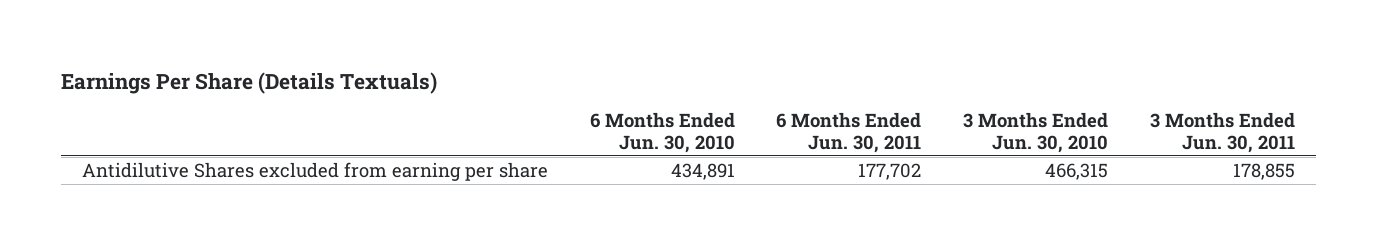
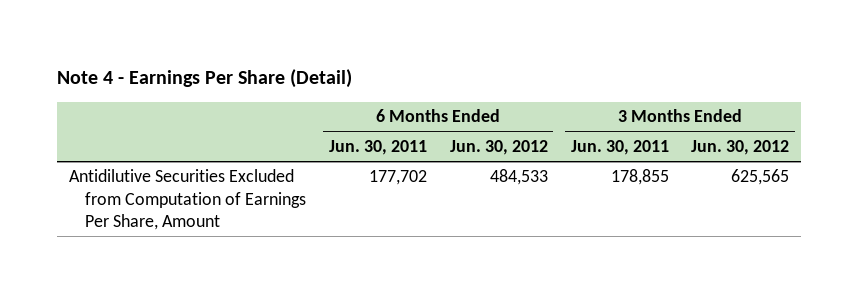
[60,72,437,95] Earnings Per Share (Details Textuals) -> [57,69,353,89] Note 4 - Earnings Per Share (Detail)
[589,112,735,153] 6 Months Ended Jun. 30, 2010 -> none
[963,112,1109,153] 3 Months Ended Jun. 30, 2010 -> none
none -> [449,140,548,156] Jun. 30, 2012
none -> [691,140,790,156] Jun. 30, 2012
[81,161,548,181] Antidilutive Shares excluded from earning per share -> [68,169,306,231] Antidilutive Securities Excluded from Computation of Earnings Per Share, Amount

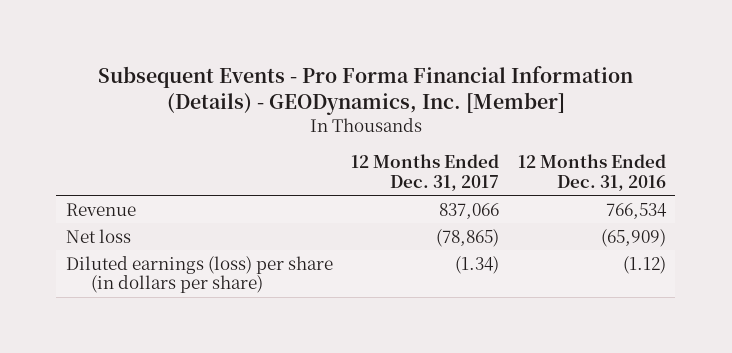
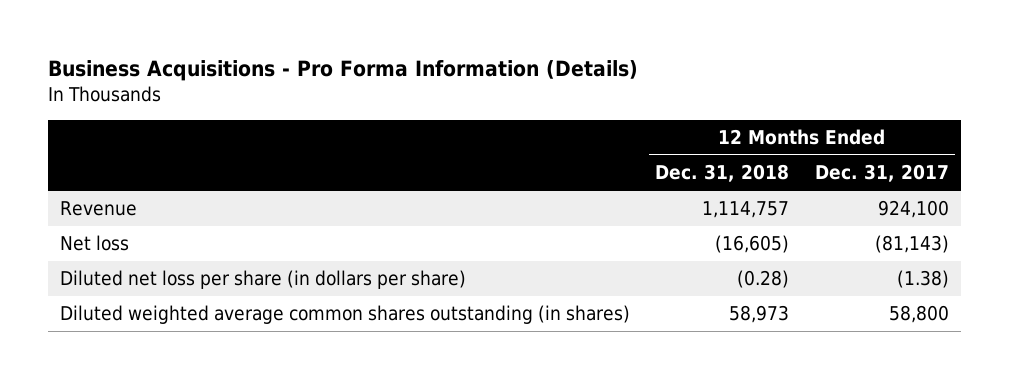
[97,65,633,115] Subsequent Events - Pro Forma Financial Information (Details) - GEODynamics, Inc. [Member] -> [47,60,638,82] Business Acquisitions - Pro Forma Information (Details)
[517,154,666,191] 12 Months Ended Dec. 31, 2016 -> none
none -> [655,164,790,183] Dec. 31, 2018
[439,202,500,219] 837,066 -> [877,200,949,219] 924,100
[436,228,500,247] (78,865) -> [874,235,949,254] (81,143)
[65,255,333,294] Diluted earnings (loss) per share (in dollars per share) -> [60,270,467,290] Diluted net loss per share (in dollars per share)
[455,255,500,274] (1.34) -> [896,270,949,289] (1.38)
none -> [60,305,631,325] Diluted weighted average common shares outstanding (in shares)

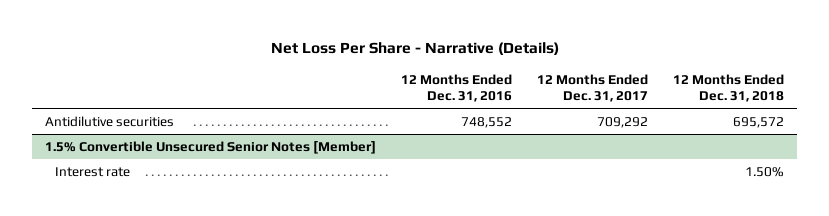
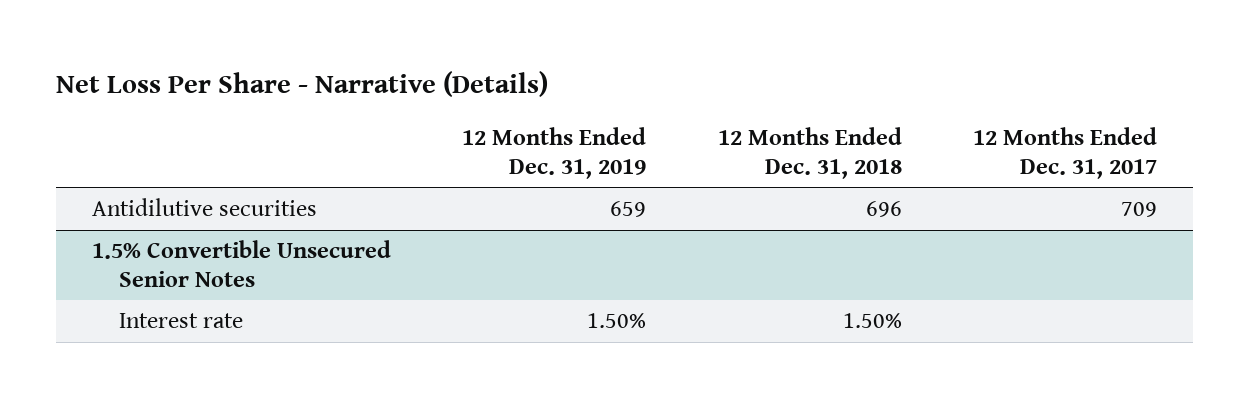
[400,73,512,103] 12 Months Ended Dec. 31, 2016 -> none
none -> [462,127,647,180] 12 Months Ended Dec. 31, 2019
[597,116,649,128] 709,292 -> [1121,202,1158,218] 709
[733,116,785,128] 695,572 -> [865,201,902,218] 696
[44,140,376,154] 1.5% Convertible Unsecured Senior Notes [Member] -> [91,240,391,288] 1.5% Convertible Unsecured Senior Notes

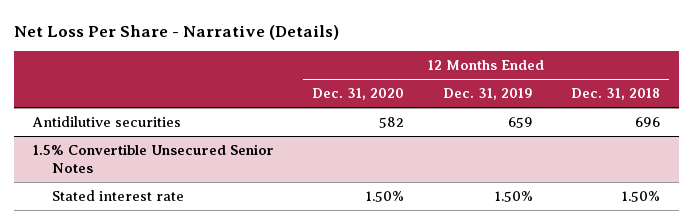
[973,127,1158,180] 12 Months Ended Dec. 31, 2017 -> none
none -> [312,88,405,101] Dec. 31, 2020
[118,313,243,329] Interest rate -> [52,190,185,202] Stated interest rate

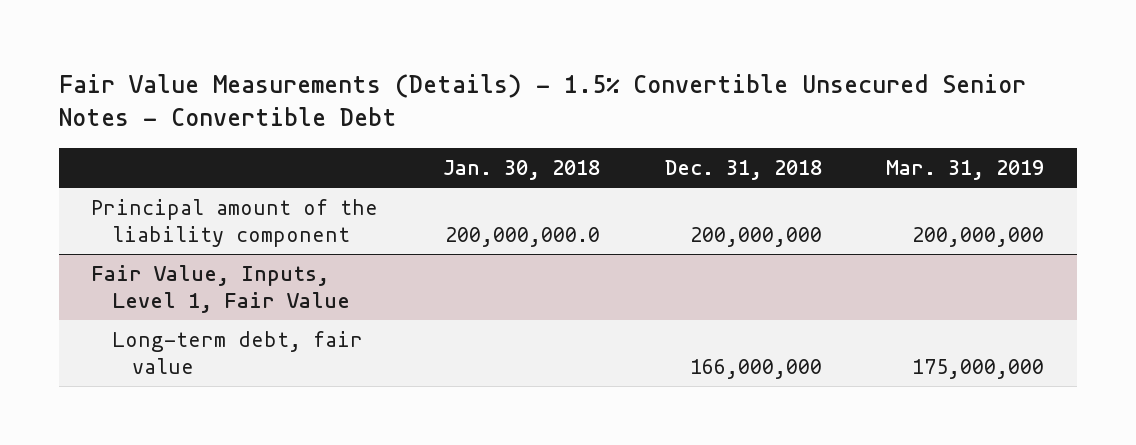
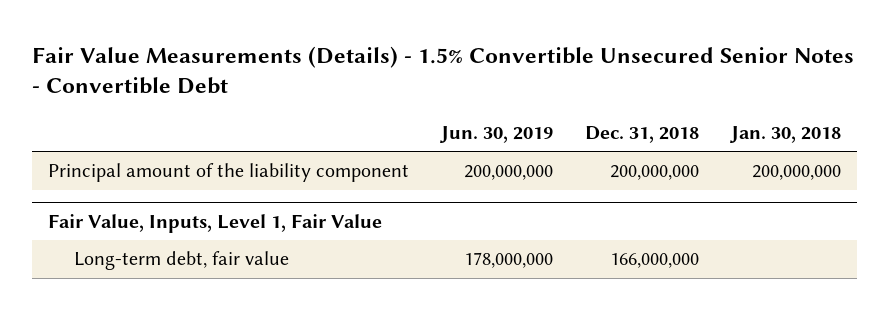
[886,160,1045,181] Mar. 31, 2019 -> none
none -> [438,125,553,143] Jun. 30, 2019
[444,226,600,247] 200,000,000.0 -> [752,165,842,181] 200,000,000

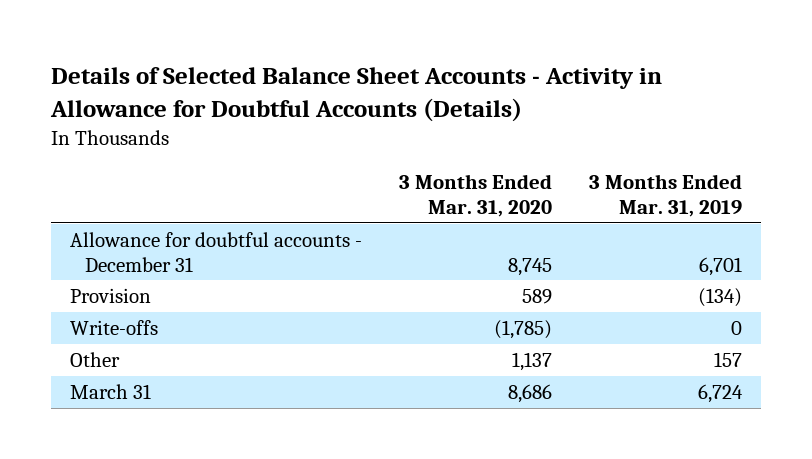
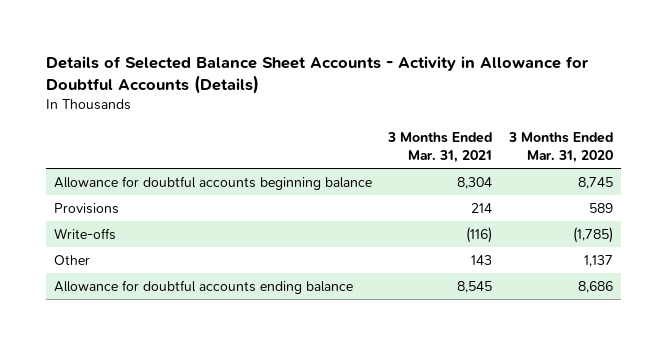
[589,174,743,218] 3 Months Ended Mar. 31, 2019 -> none
none -> [387,131,493,163] 3 Months Ended Mar. 31, 2021
[69,232,362,272] Allowance for doubtful accounts - December 31 -> [54,175,373,190] Allowance for doubtful accounts beginning balance
[69,288,151,304] Provision -> [54,202,120,214] Provisions
[69,384,151,400] March 31 -> [54,279,354,294] Allowance for doubtful accounts ending balance

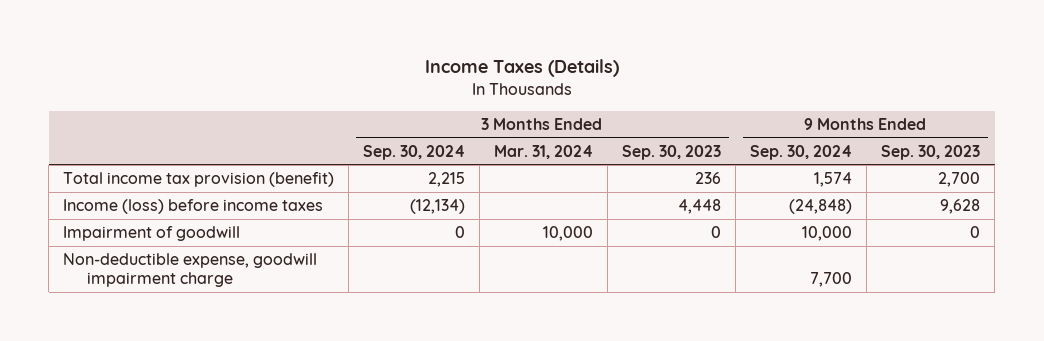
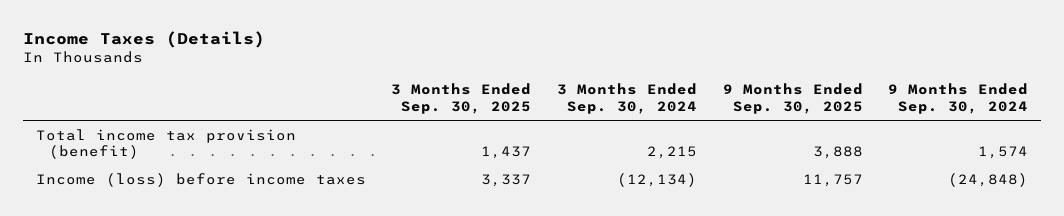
[494,144,594,159] Mar. 31, 2024 -> none
[622,144,722,160] Sep. 30, 2023 -> none
[881,144,981,160] Sep. 30, 2023 -> none
none -> [391,83,532,115] 3 Months Ended Sep. 30, 2025
none -> [722,83,863,115] 9 Months Ended Sep. 30, 2025
[63,226,241,242] Impairment of goodwill -> none
[63,253,318,288] Non-deductible expense, goodwill impairment charge -> none

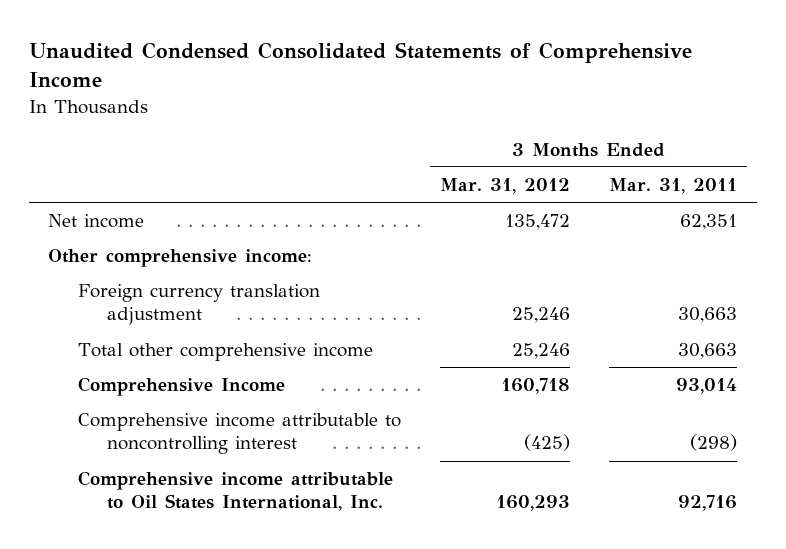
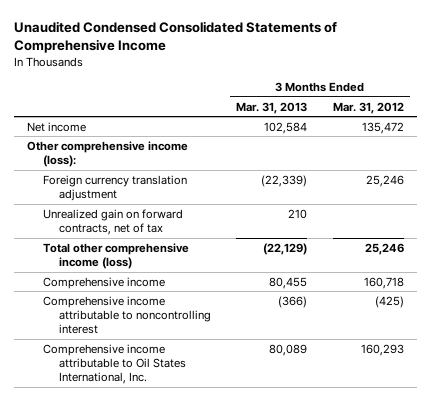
[609,178,738,195] Mar. 31, 2011 -> none
none -> [236,101,308,114] Mar. 31, 2013
[48,249,313,268] Other comprehensive income: -> [26,140,188,168] Other comprehensive income (loss):
none -> [42,208,183,236] Unrealized gain on forward contracts, net of tax
[77,343,373,362] Total other comprehensive income -> [42,242,189,270] Total other comprehensive income (loss)
[77,377,285,397] Comprehensive Income -> [42,276,165,289] Comprehensive income

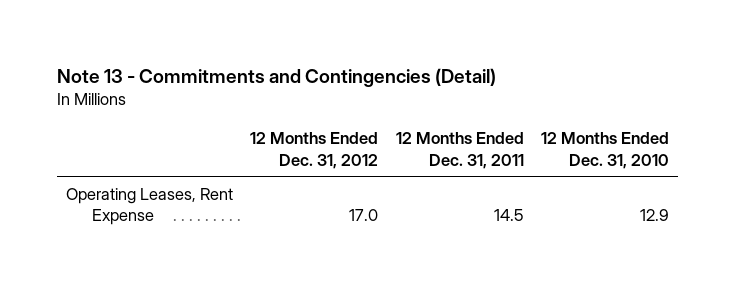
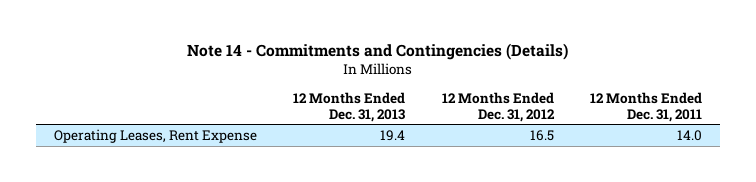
[57,67,497,87] Note 13 - Commitments and Contingencies (Detail) -> [187,43,569,61] Note 14 - Commitments and Contingencies (Details)
[540,132,669,169] 12 Months Ended Dec. 31, 2010 -> none
none -> [293,91,406,122] 12 Months Ended Dec. 31, 2013
[349,209,379,222] 17.0 -> [529,130,554,142] 16.5
[493,209,524,222] 14.5 -> [677,130,703,142] 14.0

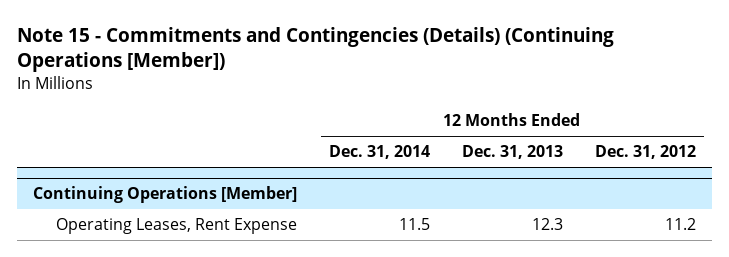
[187,43,569,61] Note 14 - Commitments and Contingencies (Details) -> [16,26,614,73] Note 15 - Commitments and Contingencies (Details) (Continuing Operations [Member])
[590,91,703,122] 12 Months Ended Dec. 31, 2011 -> none
none -> [329,145,431,160] Dec. 31, 2014
none -> [32,186,297,204] Continuing Operations [Member]
[380,130,406,142] 19.4 -> [531,218,563,231] 12.3
[529,130,554,142] 16.5 -> [664,218,696,231] 11.2

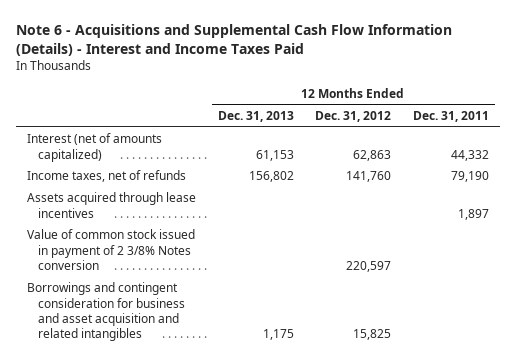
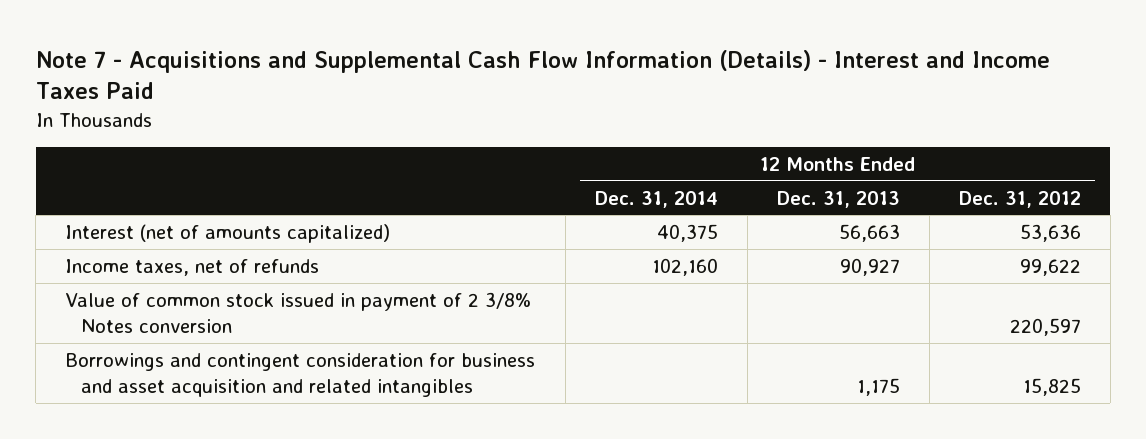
[15,23,452,56] Note 6 - Acquisitions and Supplemental Cash Flow Information (Details) - Interest and Income Taxes Paid -> [35,49,1050,100] Note 7 - Acquisitions and Supplemental Cash Flow Information (Details) - Interest and Income Taxes Paid
[413,111,490,123] Dec. 31, 2011 -> none
none -> [594,190,718,208] Dec. 31, 2014
[26,192,196,218] Assets acquired through lease incentives -> none
[255,149,294,161] 61,153 -> [838,223,900,242] 56,663
[353,149,392,161] 62,863 -> [1019,223,1081,242] 53,636
[248,171,294,183] 156,802 -> [839,257,900,276] 90,927
[346,171,392,183] 141,760 -> [1019,258,1081,276] 99,622

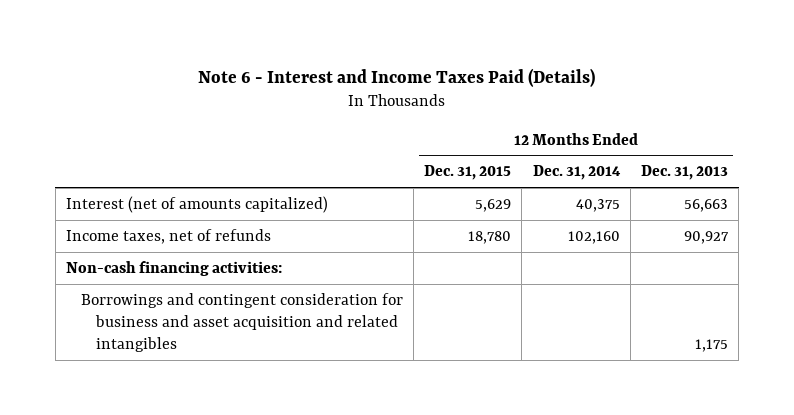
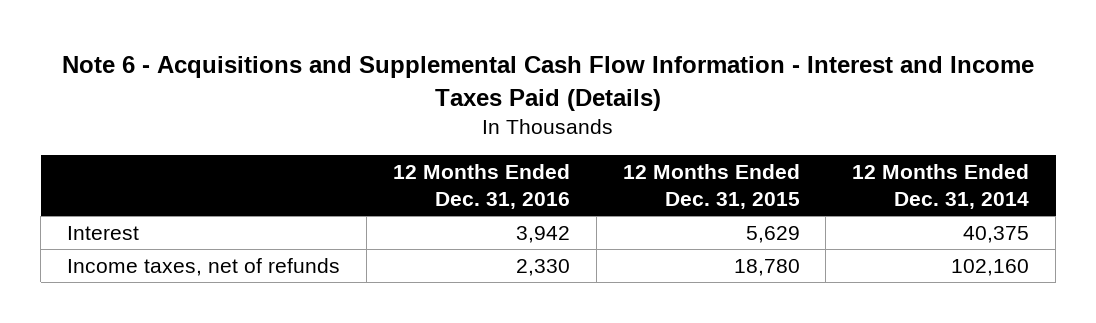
[198,67,596,87] Note 6 - Interest and Income Taxes Paid (Details) -> [62,56,1035,111] Note 6 - Acquisitions and Supplemental Cash Flow Information - Interest and Income Taxes Paid (Details)
[641,165,729,181] Dec. 31, 2013 -> none
none -> [392,163,570,209] 12 Months Ended Dec. 31, 2016
[65,195,328,213] Interest (net of amounts capitalized) -> [66,225,139,240] Interest
[65,260,282,276] Non-cash financing activities: -> none
[80,292,403,353] Borrowings and contingent consideration for business and asset acquisition and related intangibles -> none

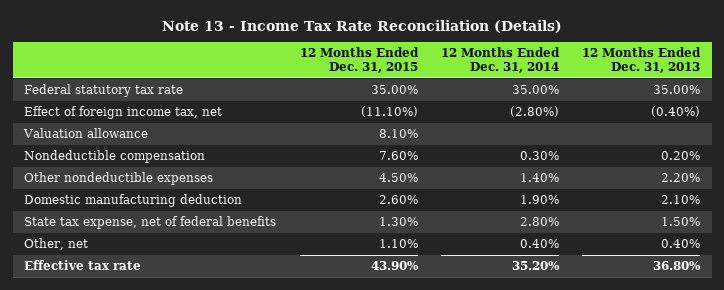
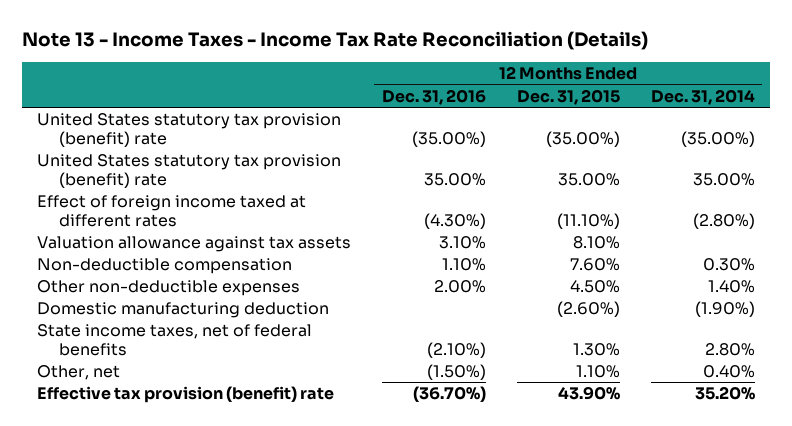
[162,19,563,33] Note 13 - Income Tax Rate Reconciliation (Details) -> [21,31,648,51] Note 13 - Income Taxes - Income Tax Rate Reconciliation (Details)
[582,47,702,73] 12 Months Ended Dec. 31, 2013 -> none
none -> [381,88,486,105] Dec. 31, 2016
[24,84,184,98] Federal statutory tax rate -> [37,113,342,147] United States statutory tax provision (benefit) rate
[370,85,418,95] 35.00% -> [545,130,620,147] (35.00%)
[511,85,559,95] 35.00% -> [680,130,755,147] (35.00%)
none -> [37,154,342,188] United States statutory tax provision (benefit) rate
[24,106,223,120] Effect of foreign income tax, net -> [37,195,307,227] Effect of foreign income taxed at different rates
[23,128,149,139] Valuation allowance -> [37,236,352,253] Valuation allowance against tax assets
[24,150,206,164] Nondeductible compensation -> [37,258,293,275] Non-deductible compensation
[24,172,214,186] Other nondeductible expenses -> [37,280,301,297] Other non-deductible expenses
[378,195,418,205] 2.60% -> [556,301,620,318] (2.60%)
[519,195,559,205] 1.90% -> [694,301,755,318] (1.90%)
[24,216,277,230] State tax expense, net of federal benefits -> [37,324,313,356] State income taxes, net of federal benefits
[24,260,142,271] Effective tax rate -> [37,386,335,404] Effective tax provision (benefit) rate

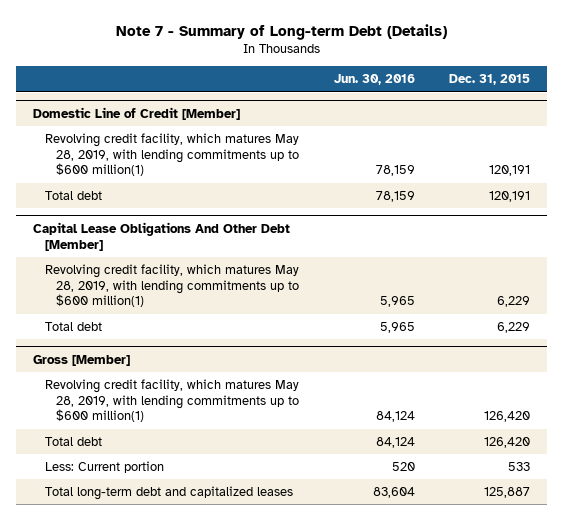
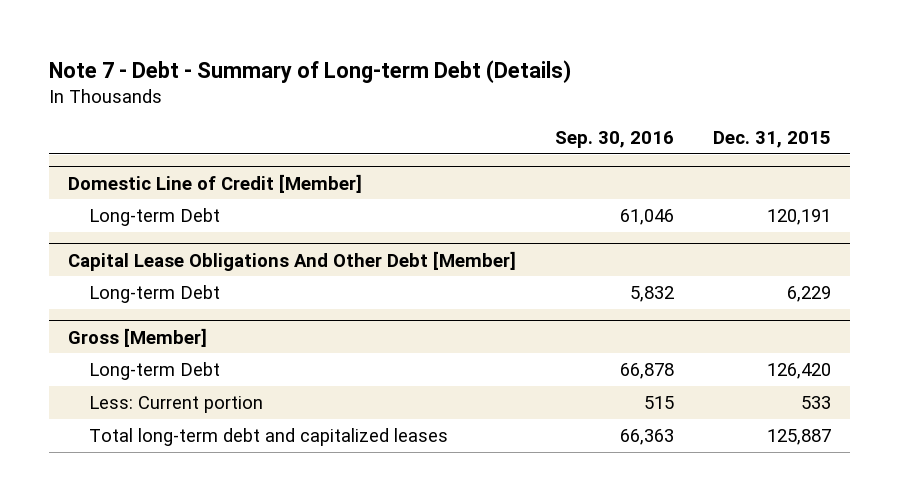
[115,24,447,41] Note 7 - Summary of Long-term Debt (Details) -> [48,59,571,83] Note 7 - Debt - Summary of Long-term Debt (Details)
[333,74,415,86] Jun. 30, 2016 -> none
none -> [554,130,674,148] Sep. 30, 2016
[44,191,102,201] Total debt -> none
[44,133,300,177] Revolving credit facility, which matures May 28, 2019, with lending commitments up to $600 million(1) -> [88,207,220,226] Long-term Debt
[44,322,102,332] Total debt -> none
[44,264,300,308] Revolving credit facility, which matures May 28, 2019, with lending commitments up to $600 million(1) -> [88,284,220,303] Long-term Debt
[44,437,102,447] Total debt -> none
[44,379,300,423] Revolving credit facility, which matures May 28, 2019, with lending commitments up to $600 million(1) -> [88,361,220,380] Long-term Debt

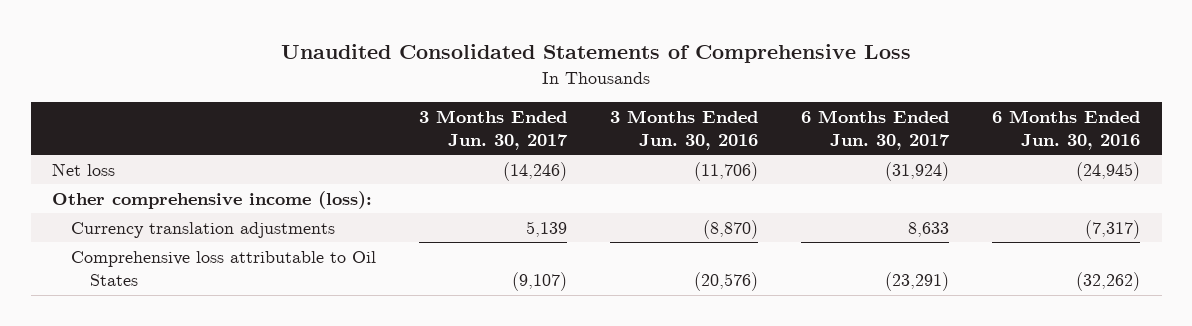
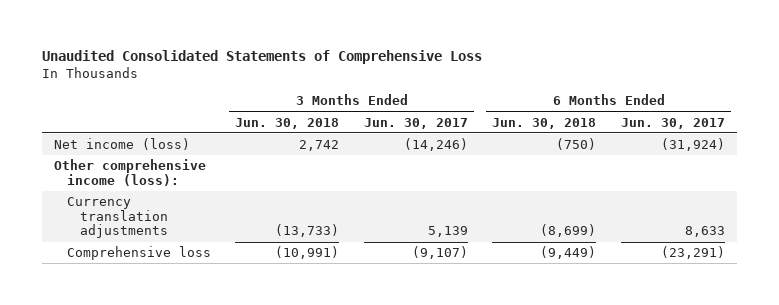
[609,109,758,151] 3 Months Ended Jun. 30, 2016 -> none
[992,109,1141,151] 6 Months Ended Jun. 30, 2016 -> none
none -> [235,117,340,129] Jun. 30, 2018
none -> [492,117,597,129] Jun. 30, 2018
[52,162,116,176] Net loss -> [53,138,190,151] Net income (loss)
[70,250,376,287] Comprehensive loss attributable to Oil States -> [67,246,212,261] Comprehensive loss

